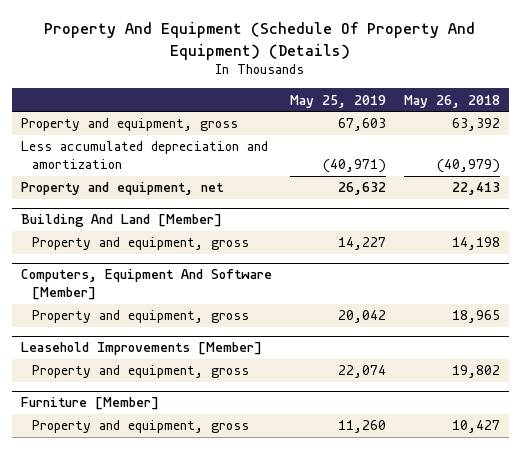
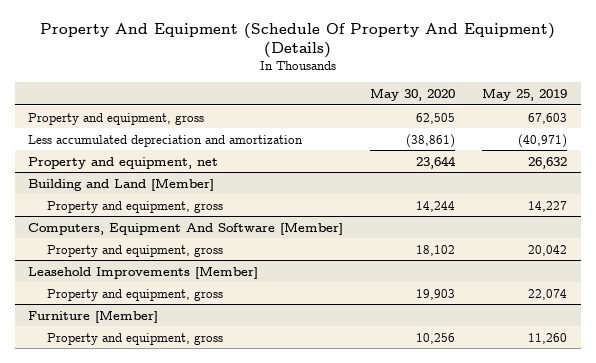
[403,94,500,108] May 26, 2018 -> none
none -> [370,87,456,101] May 30, 2020
[21,214,223,228] Building And Land [Member] -> [28,177,215,191] Building and Land [Member]

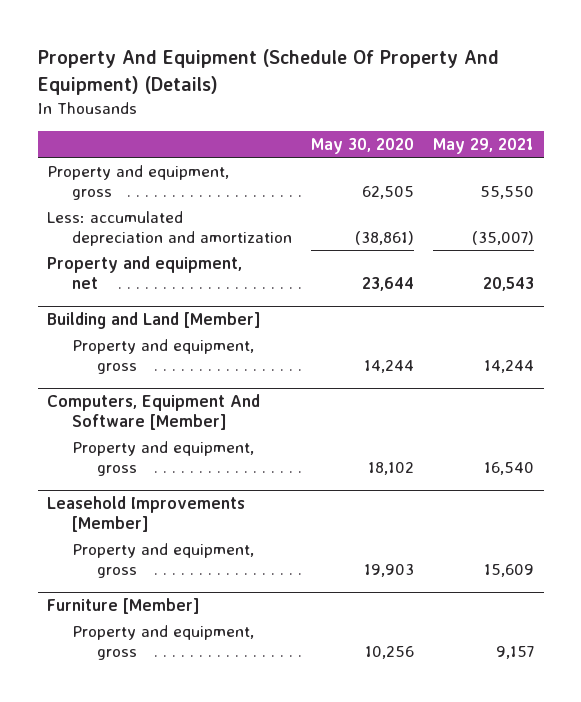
[482,87,568,101] May 25, 2019 -> none
none -> [433,137,535,154] May 29, 2021
[28,134,304,147] Less accumulated depreciation and amortization -> [47,210,293,246] Less: accumulated depreciation and amortization

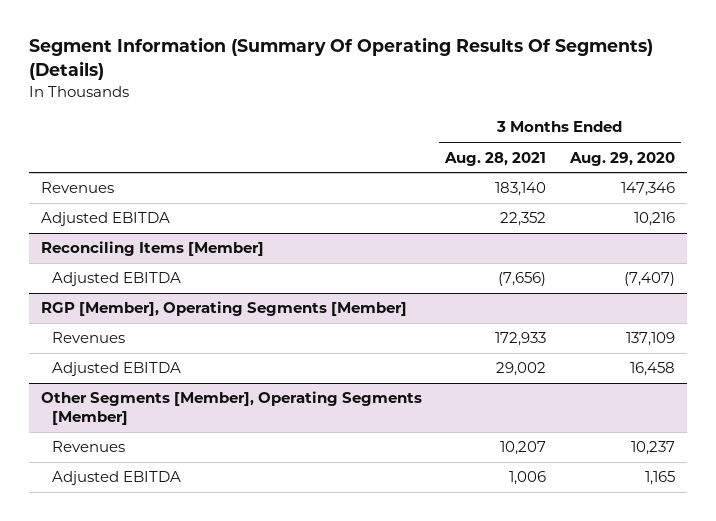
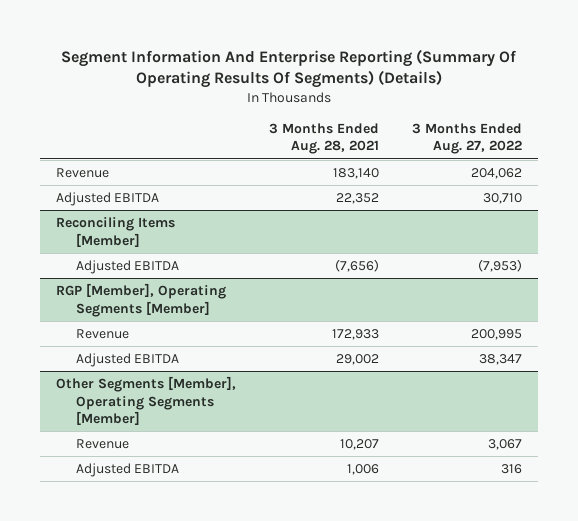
[28,37,653,81] Segment Information (Summary Of Operating Results Of Segments) (Details) -> [61,48,517,89] Segment Information And Enterprise Reporting (Summary Of Operating Results Of Segments) (Details)
[569,151,676,166] Aug. 29, 2020 -> none
none -> [411,122,522,155] 3 Months Ended Aug. 27, 2022
[40,182,114,194] Revenues -> [56,167,110,178] Revenue
[52,332,126,344] Revenues -> [75,328,129,339] Revenue
[52,441,126,453] Revenues -> [75,438,129,449] Revenue

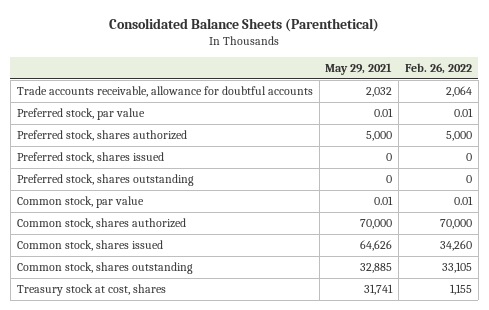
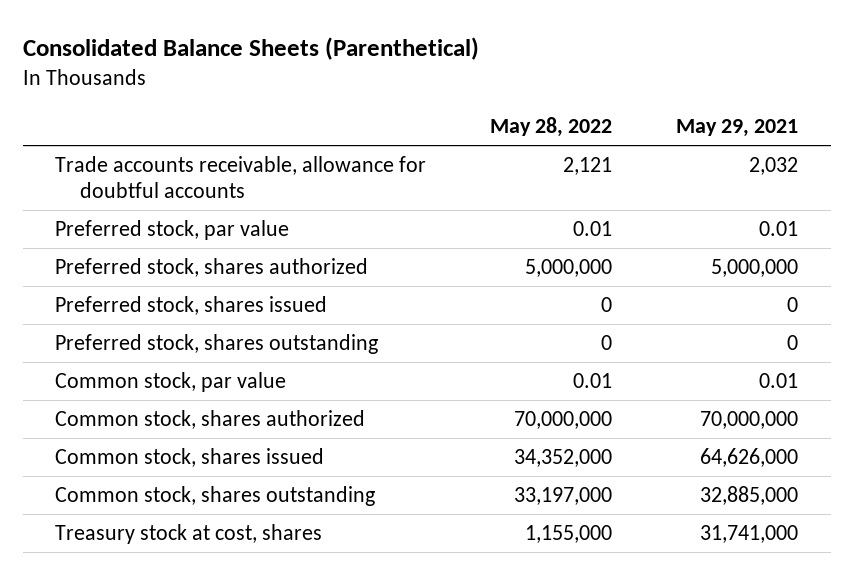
[404,62,472,74] Feb. 26, 2022 -> none
none -> [490,116,613,137] May 28, 2022
[366,131,393,142] 5,000 -> [711,259,799,278] 5,000,000
[360,219,393,230] 70,000 -> [700,411,799,430] 70,000,000
[360,240,393,252] 64,626 -> [700,448,799,468] 64,626,000
[360,263,393,274] 32,885 -> [700,486,799,506] 32,885,000
[364,284,394,296] 31,741 -> [700,525,799,544] 31,741,000

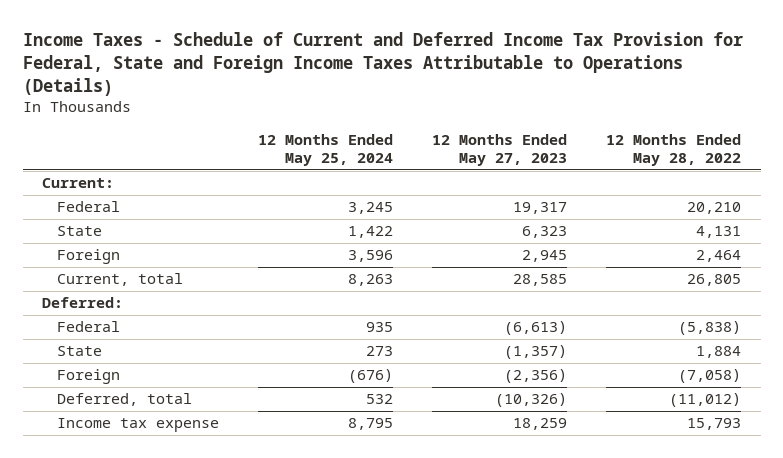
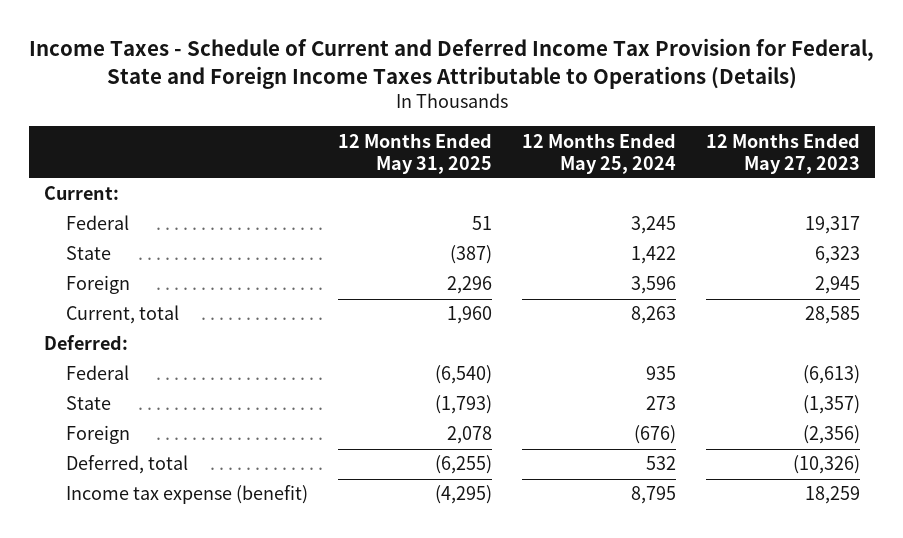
[606,133,742,167] 12 Months Ended May 28, 2022 -> none
none -> [338,132,493,174] 12 Months Ended May 31, 2025
[57,418,220,433] Income tax expense -> [66,485,309,505] Income tax expense (benefit)

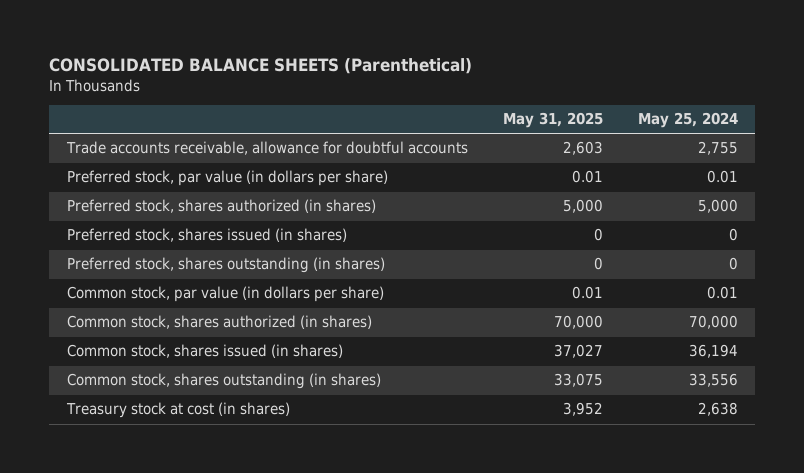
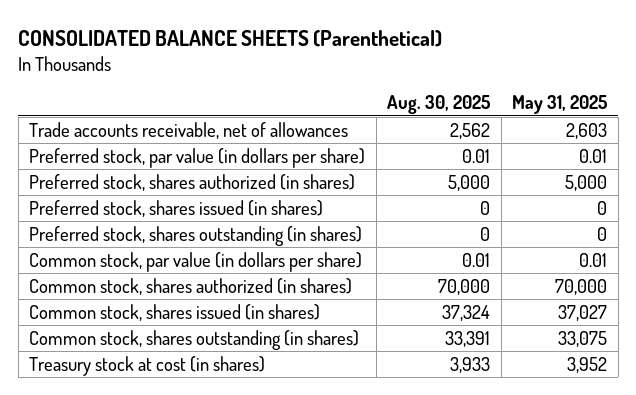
[637,112,738,129] May 25, 2024 -> none
none -> [387,95,491,115] Aug. 30, 2025
[65,141,468,156] Trade accounts receivable, allowance for doubtful accounts -> [29,121,349,139] Trade accounts receivable, net of allowances

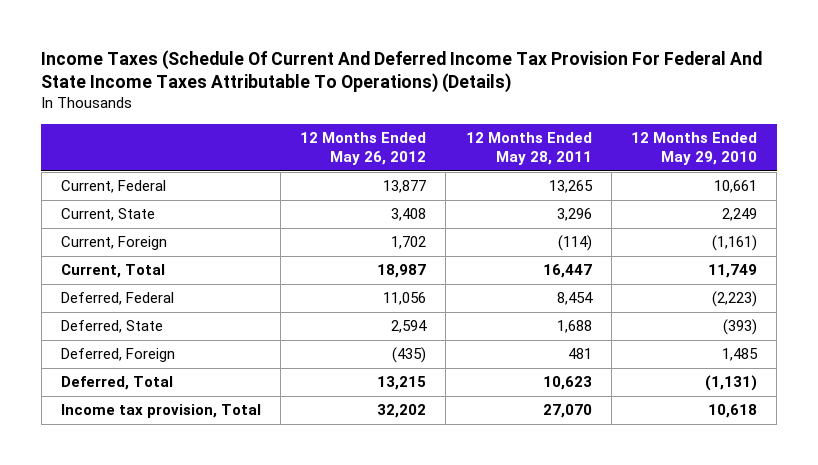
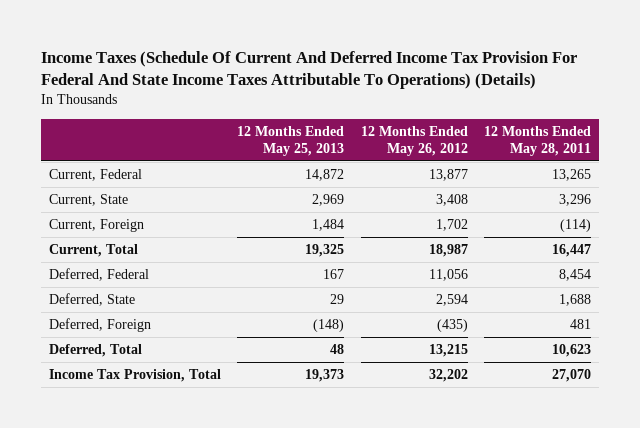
[630,131,757,166] 12 Months Ended May 29, 2010 -> none
none -> [237,125,345,156] 12 Months Ended May 25, 2013
[60,404,261,419] Income tax provision, Total -> [49,369,222,383] Income Tax Provision, Total

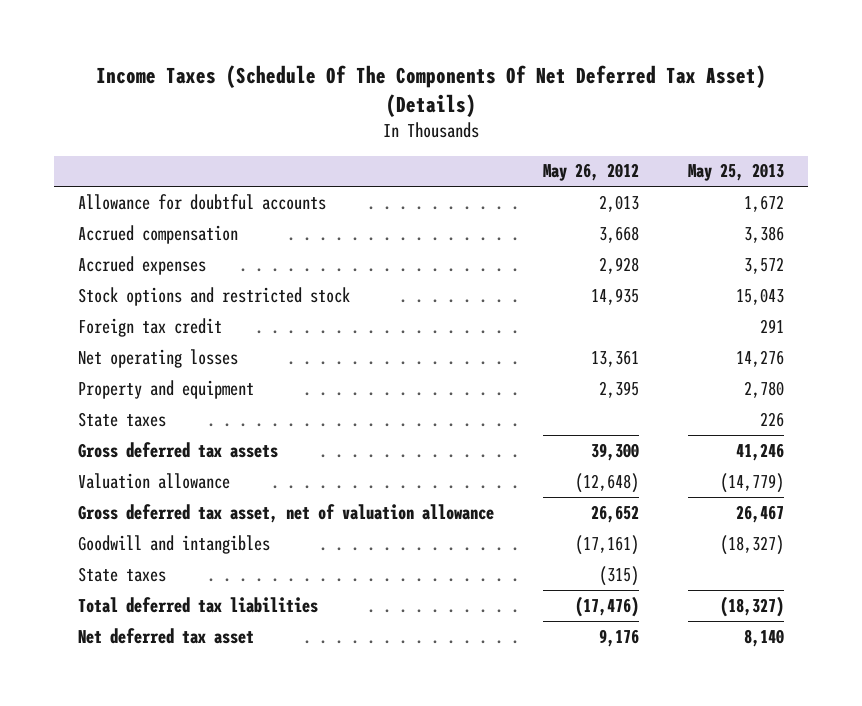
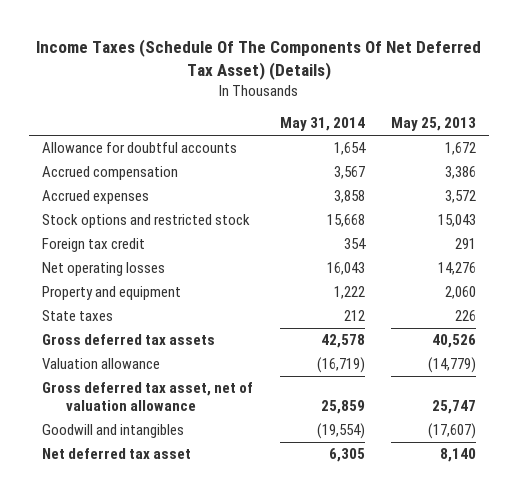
[543,163,640,182] May 26, 2012 -> none
none -> [279,117,365,132] May 31, 2014
[743,380,784,398] 2,780 -> [444,286,476,300] 2,060
[735,442,784,461] 41,246 -> [431,334,476,349] 40,526
[78,566,167,582] State taxes -> none
[78,596,319,613] Total deferred tax liabilities -> none
[735,504,784,523] 26,467 -> [431,400,476,415] 25,747
[719,534,784,555] (18,327) -> [427,423,476,440] (17,607)

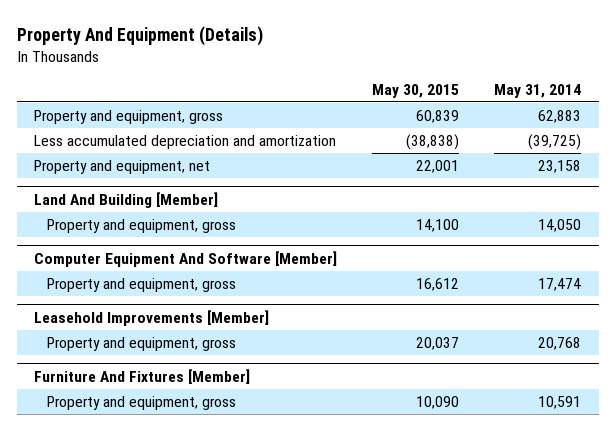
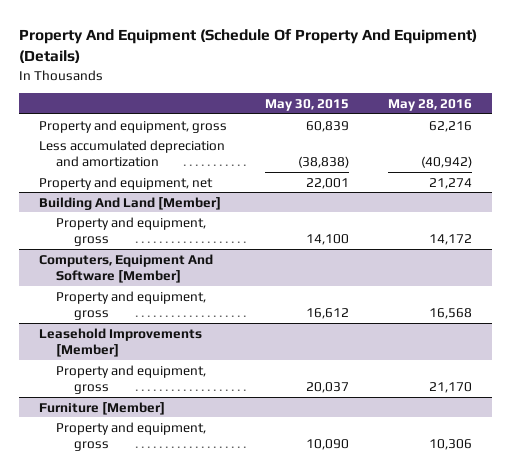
[16,25,263,46] Property And Equipment (Details) -> [19,29,478,64] Property And Equipment (Schedule Of Property And Equipment) (Details)
[494,83,582,98] May 31, 2014 -> none
none -> [388,98,473,111] May 28, 2016
[34,191,219,208] Land And Building [Member] -> [38,196,221,210] Building And Land [Member]
[34,250,338,267] Computer Equipment And Software [Member] -> [38,253,213,284] Computers, Equipment And Software [Member]
[34,368,251,384] Furniture And Fixtures [Member] -> [38,401,165,415] Furniture [Member]

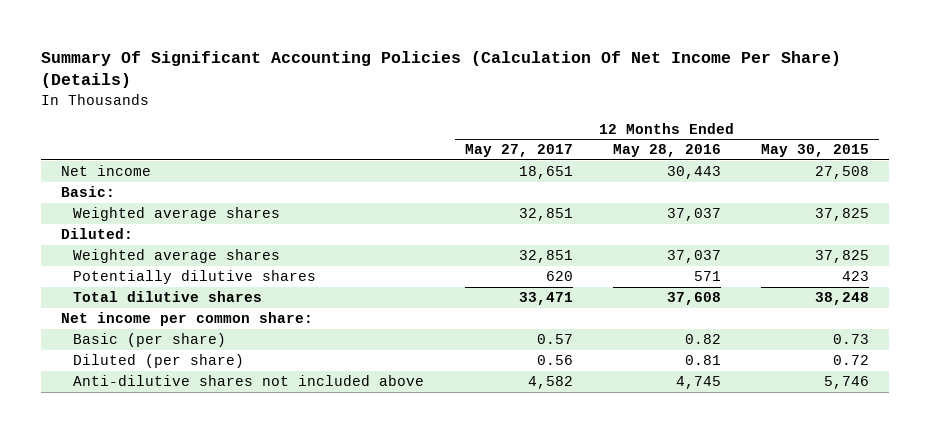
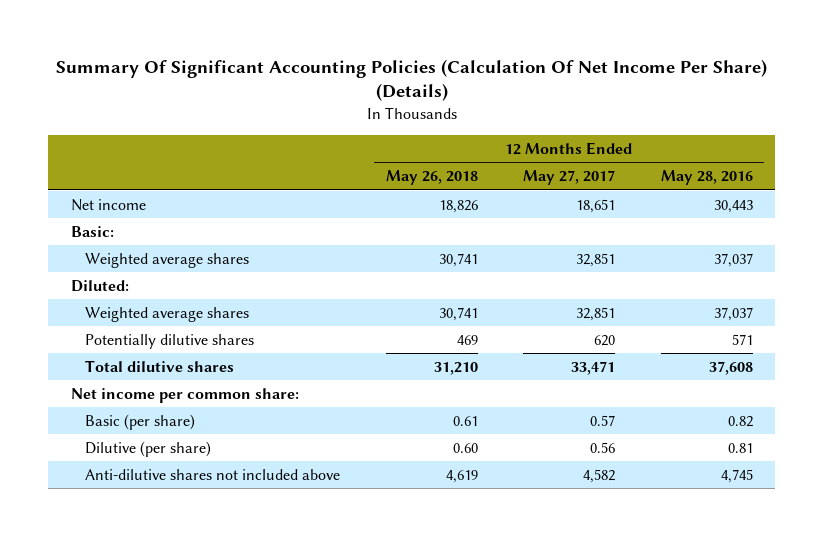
[761,144,870,158] May 30, 2015 -> none
none -> [385,170,478,186] May 26, 2018
[73,353,245,368] Diluted (per share) -> [85,440,212,457] Dilutive (per share)

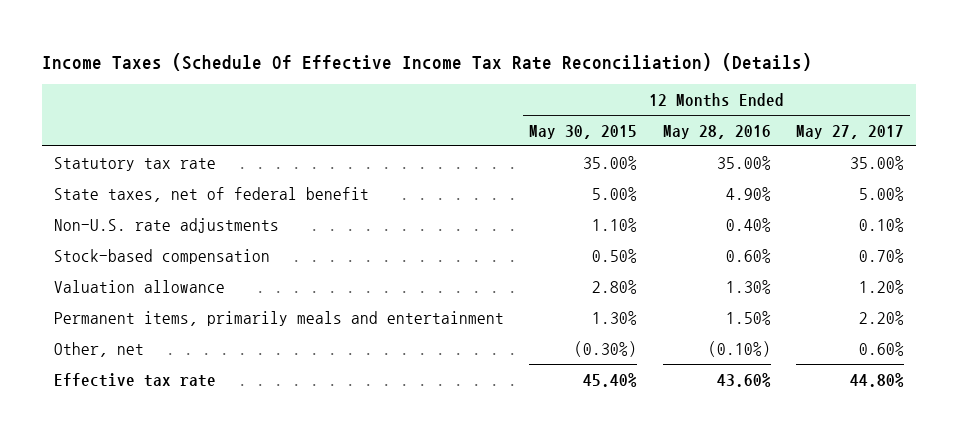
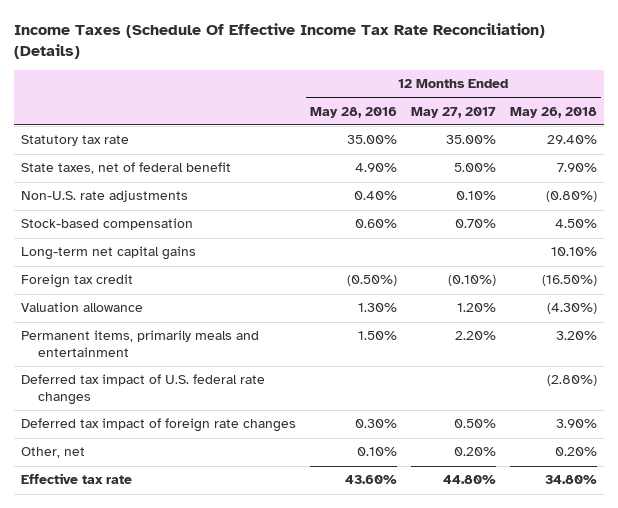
[529,124,638,139] May 30, 2015 -> none
none -> [510,106,598,118] May 26, 2018
none -> [20,246,196,261] Long-term net capital gains
none -> [20,274,133,289] Foreign tax credit
none -> [20,374,265,406] Deferred tax impact of U.S. federal rate changes
none -> [20,418,296,433] Deferred tax impact of foreign rate changes
[707,340,771,357] (0.10%) -> [356,447,397,457] 0.10%
[858,341,904,356] 0.60% -> [453,447,496,457] 0.20%

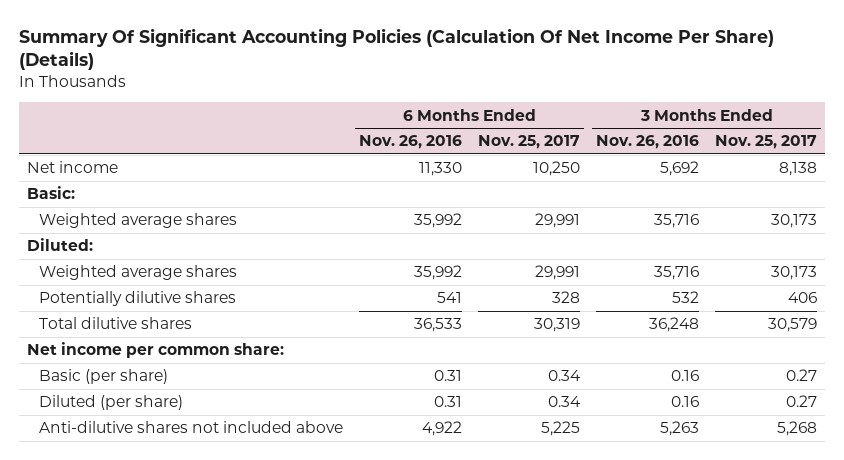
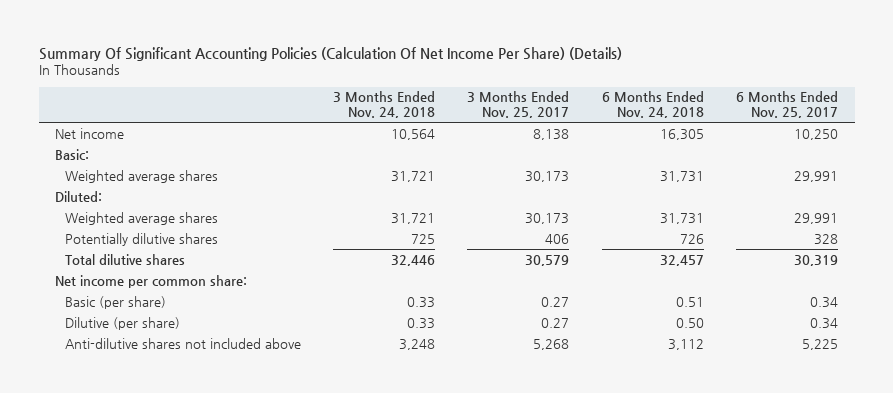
[359,135,463,150] Nov. 26, 2016 -> none
[596,135,700,150] Nov. 26, 2016 -> none
none -> [333,91,436,119] 3 Months Ended Nov. 24, 2018
none -> [601,91,704,119] 6 Months Ended Nov. 24, 2018
[39,395,184,411] Diluted (per share) -> [64,316,180,330] Dilutive (per share)

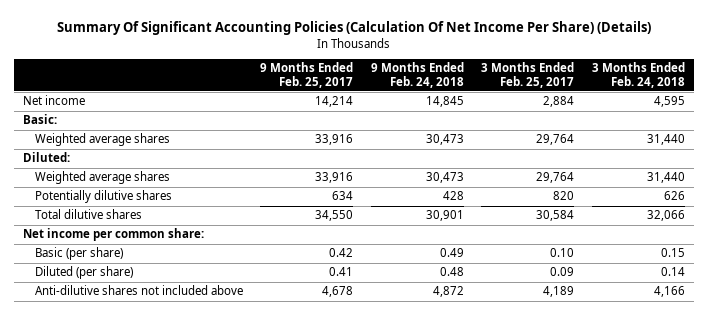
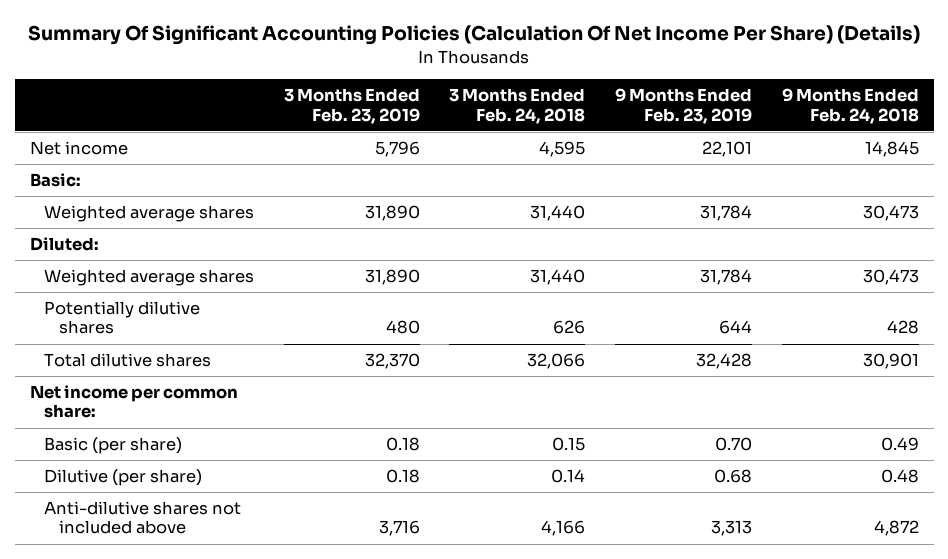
[260,62,354,88] 9 Months Ended Feb. 25, 2017 -> none
[481,62,575,88] 3 Months Ended Feb. 25, 2017 -> none
none -> [283,88,420,124] 3 Months Ended Feb. 23, 2019
none -> [615,88,753,124] 9 Months Ended Feb. 23, 2019
[34,266,133,280] Diluted (per share) -> [44,469,203,487] Dilutive (per share)

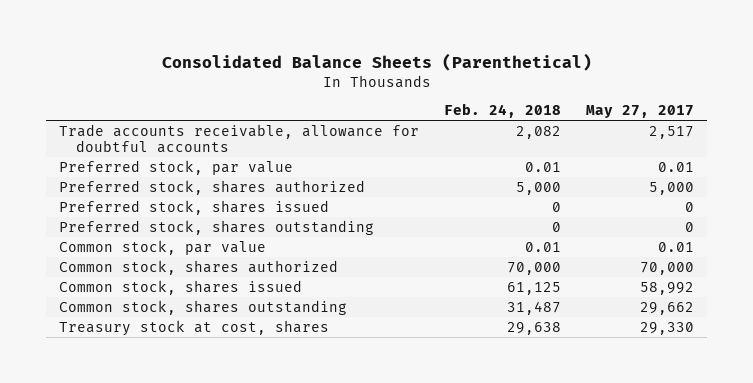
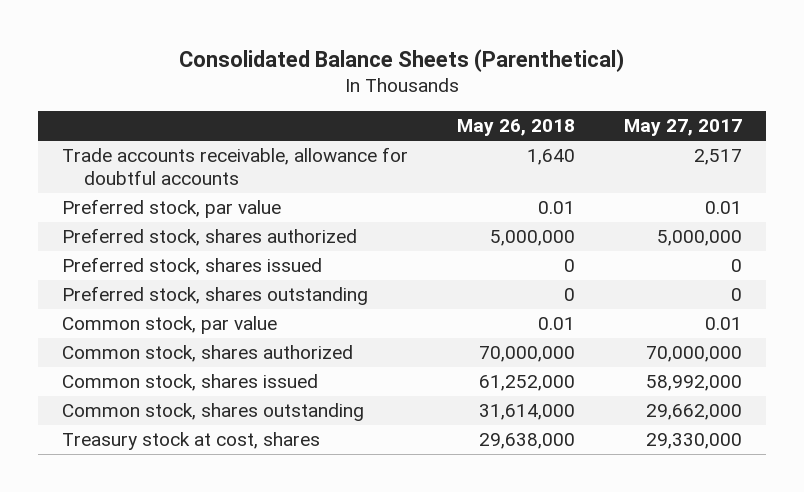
[444,103,562,119] Feb. 24, 2018 -> none
none -> [456,119,575,137] May 26, 2018
[649,181,695,195] 5,000 -> [656,230,742,247] 5,000,000
[640,261,695,275] 70,000 -> [645,346,742,363] 70,000,000
[640,281,695,295] 58,992 -> [645,375,742,392] 58,992,000
[640,301,695,315] 29,662 -> [645,404,742,421] 29,662,000
[640,321,695,335] 29,330 -> [645,433,742,450] 29,330,000

